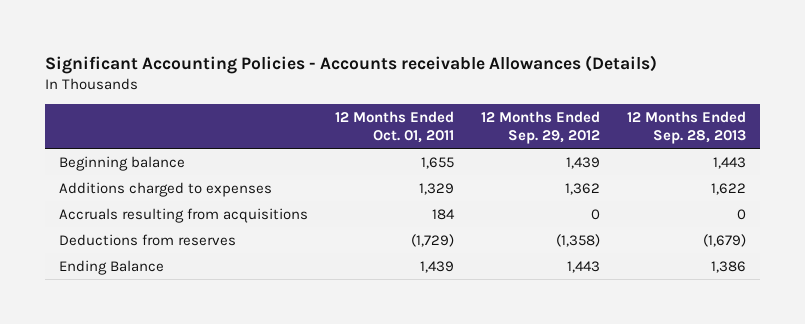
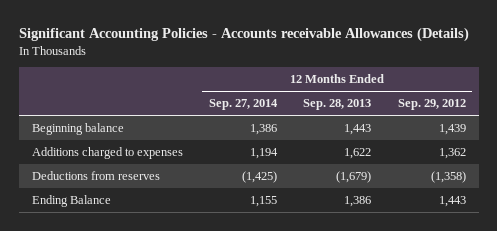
[335,110,455,143] 12 Months Ended Oct. 01, 2011 -> none
none -> [208,99,278,111] Sep. 27, 2014
[58,207,308,223] Accruals resulting from acquisitions -> none

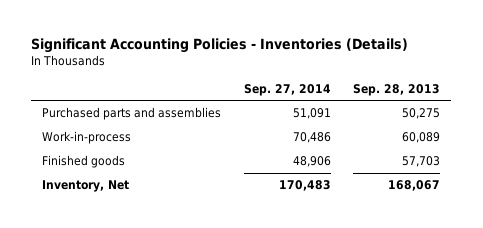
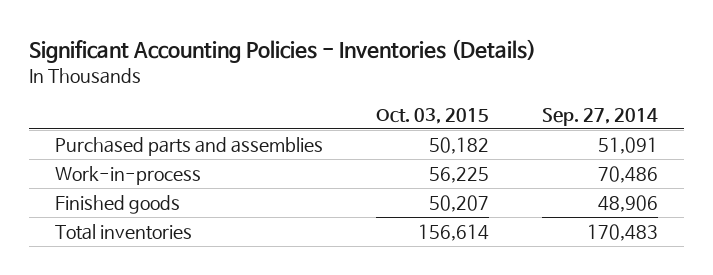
[353,83,441,96] Sep. 28, 2013 -> none
none -> [375,107,489,124] Oct. 03, 2015
[42,180,130,193] Inventory, Net -> [55,224,193,241] Total inventories

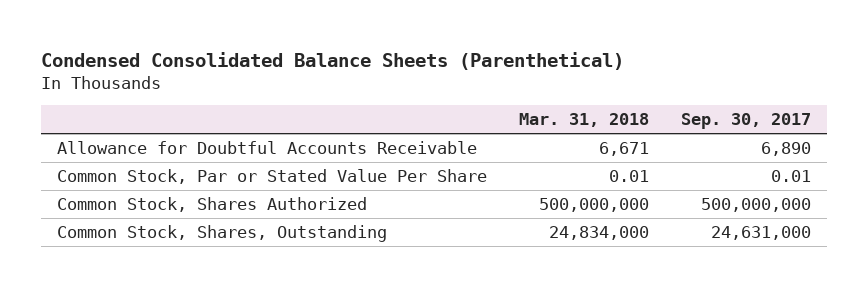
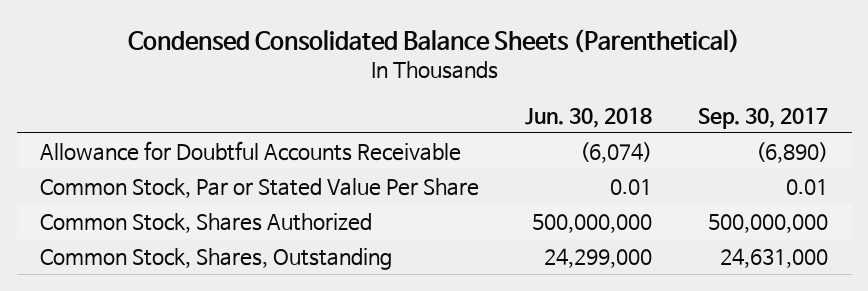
[518,113,649,128] Mar. 31, 2018 -> none
none -> [525,106,653,128] Jun. 30, 2018
[760,141,811,156] 6,890 -> [756,142,829,164] (6,890)

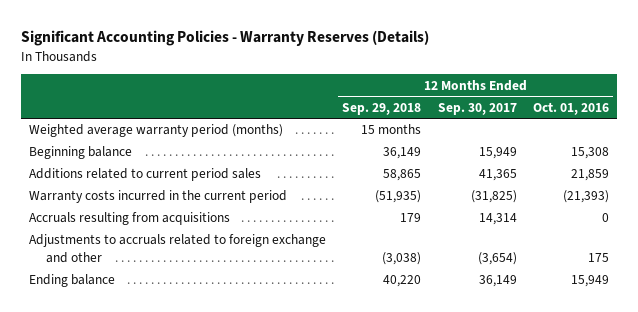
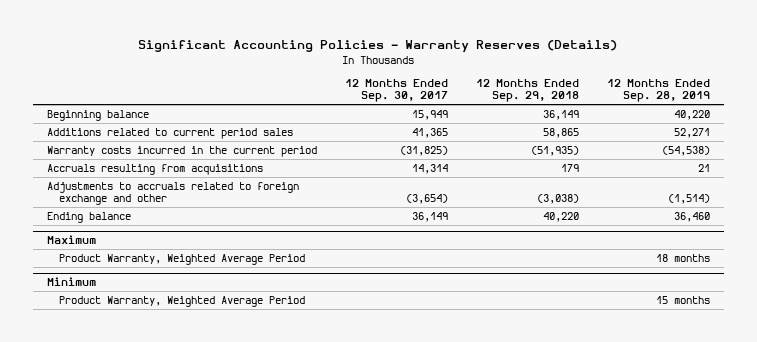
[532,101,609,115] Oct. 01, 2016 -> none
none -> [606,78,710,103] 12 Months Ended Sep. 28, 2019
[29,124,284,138] Weighted average warranty period (months) -> none
none -> [46,235,96,245] Maximum
none -> [59,253,306,265] Product Warranty, Weighted Average Period
none -> [46,277,96,287] Minimum
none -> [59,295,306,307] Product Warranty, Weighted Average Period

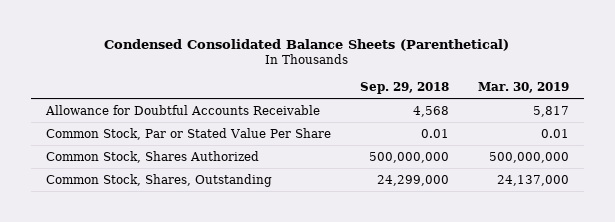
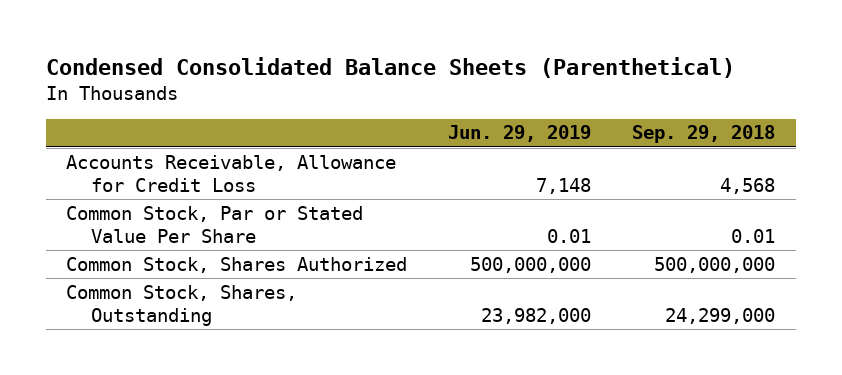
[477,82,569,94] Mar. 30, 2019 -> none
none -> [448,125,592,143] Jun. 29, 2019
[44,104,320,115] Allowance for Doubtful Accounts Receivable -> [66,154,397,193] Accounts Receivable, Allowance for Credit Loss

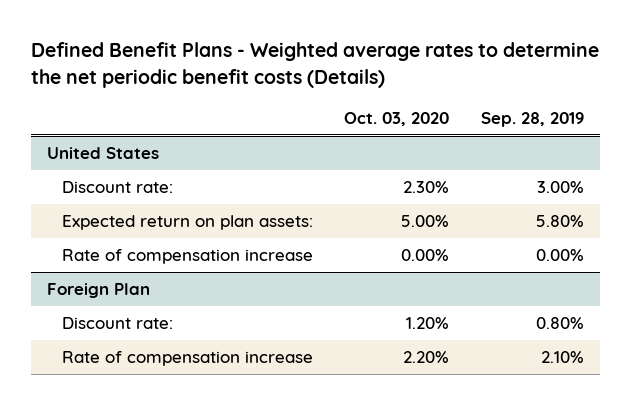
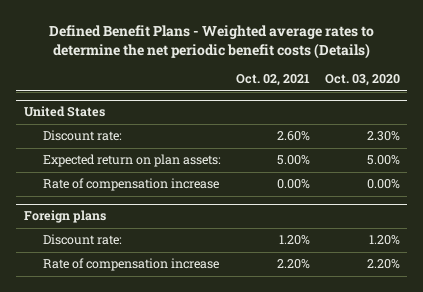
[480,111,584,127] Sep. 28, 2019 -> none
none -> [235,74,310,87] Oct. 02, 2021
[46,282,150,298] Foreign Plan -> [23,210,106,224] Foreign plans

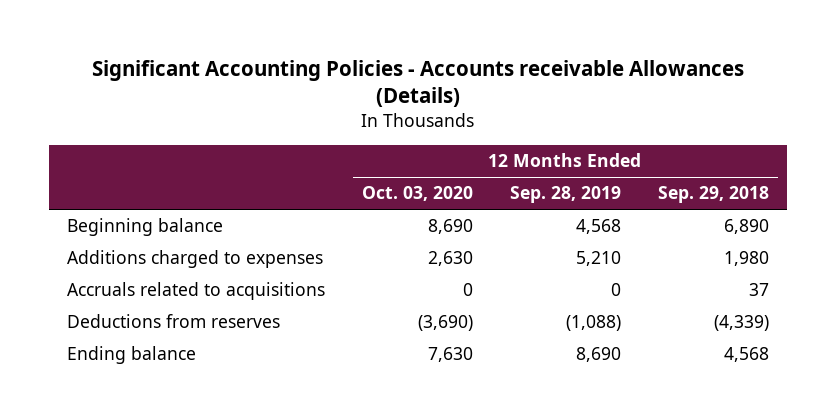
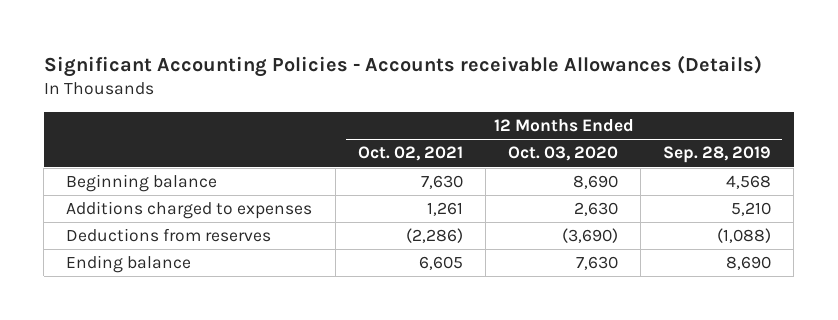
[657,186,769,204] Sep. 29, 2018 -> none
none -> [357,146,463,162] Oct. 02, 2021
[67,282,326,301] Accruals related to acquisitions -> none

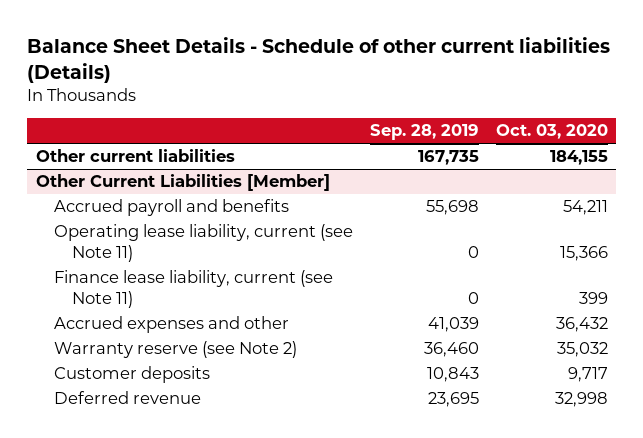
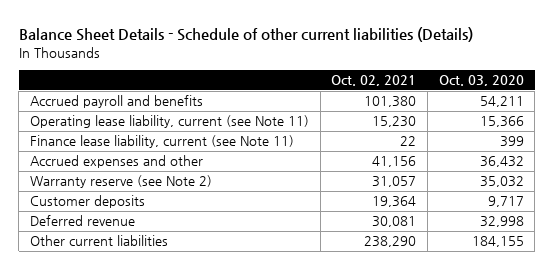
[369,124,479,141] Sep. 28, 2019 -> none
none -> [331,75,417,87] Oct. 02, 2021
[35,174,330,192] Other Current Liabilities [Member] -> none
[35,149,235,163] Other current liabilities -> [29,235,168,247] Other current liabilities

